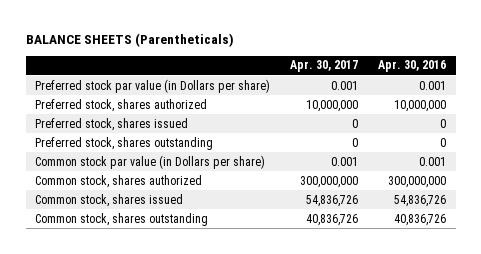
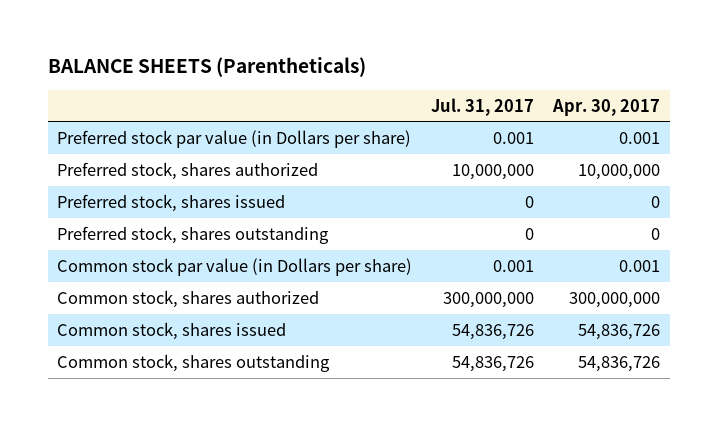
[377,60,446,73] Apr. 30, 2016 -> none
none -> [431,97,535,116] Jul. 31, 2017
[306,213,359,226] 40,836,726 -> [578,355,661,372] 54,836,726

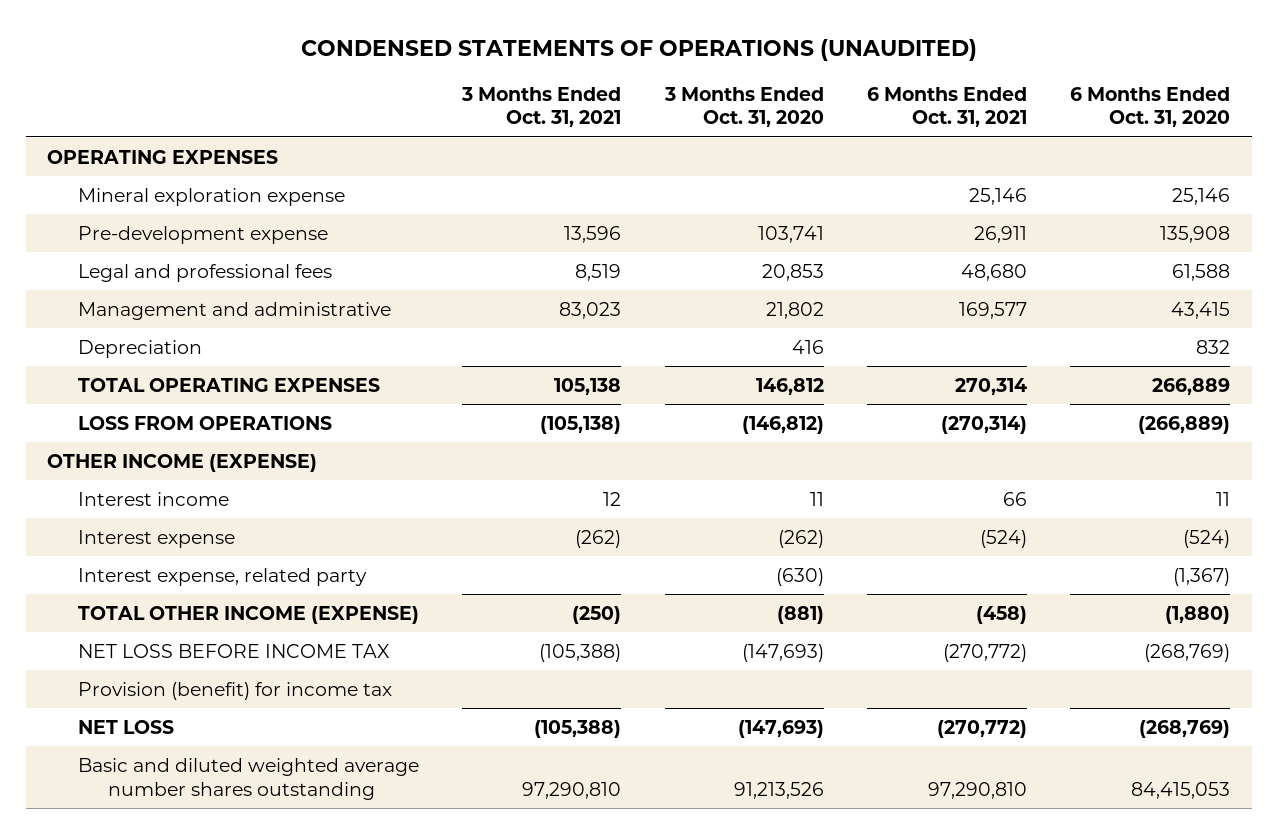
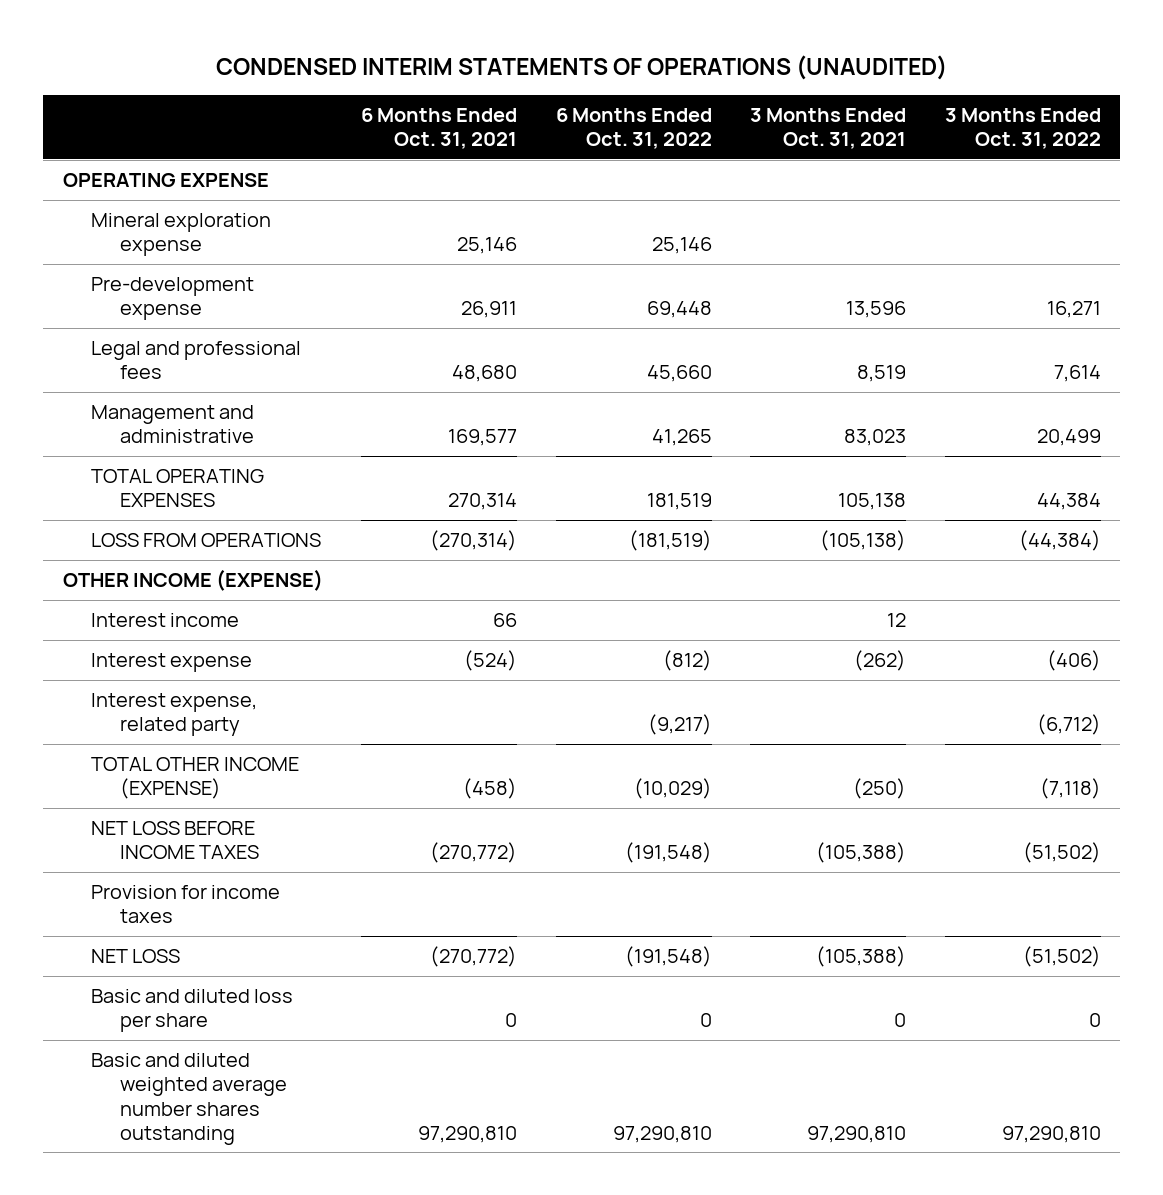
[300,38,977,61] CONDENSED STATEMENTS OF OPERATIONS (UNAUDITED) -> [215,54,947,80] CONDENSED INTERIM STATEMENTS OF OPERATIONS (UNAUDITED)
[663,86,824,128] 3 Months Ended Oct. 31, 2020 -> none
[1070,86,1231,128] 6 Months Ended Oct. 31, 2020 -> none
none -> [555,107,712,150] 6 Months Ended Oct. 31, 2022
none -> [944,107,1101,150] 3 Months Ended Oct. 31, 2022
[47,149,279,164] OPERATING EXPENSES -> [62,173,269,188] OPERATING EXPENSE
[77,339,202,358] Depreciation -> none
[77,643,390,658] NET LOSS BEFORE INCOME TAX -> [91,821,260,860] NET LOSS BEFORE INCOME TAXES
[77,681,392,700] Provision (benefit) for income tax -> [91,885,281,924] Provision for income taxes
none -> [91,989,294,1033] Basic and diluted loss per share

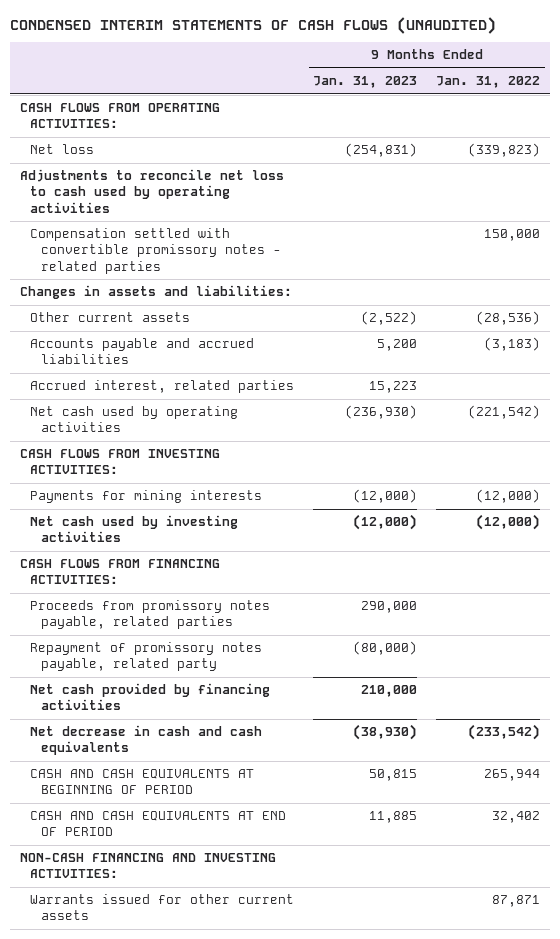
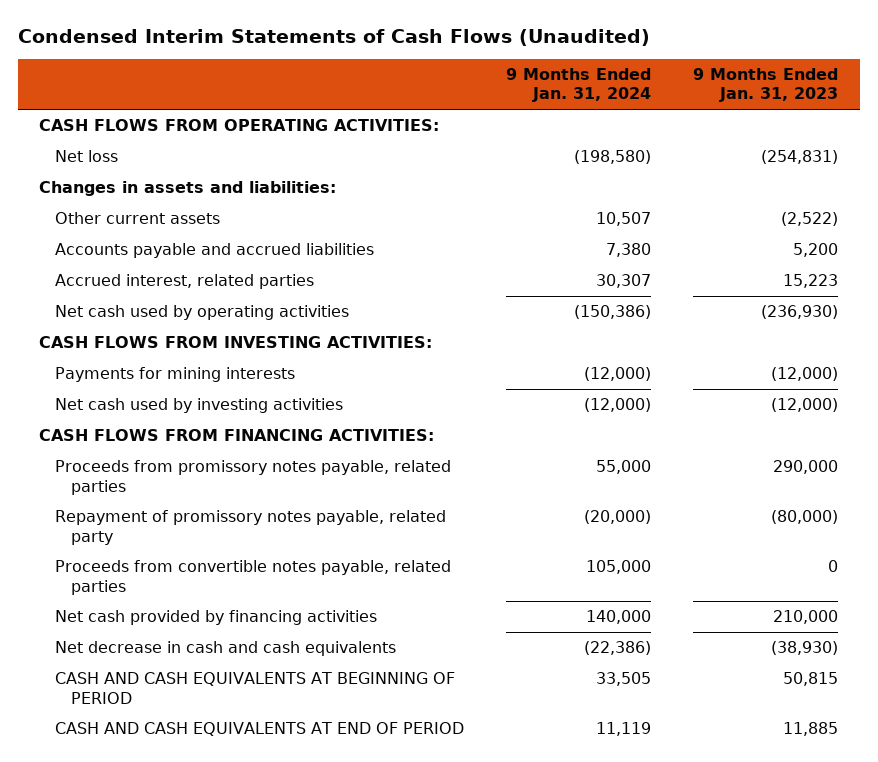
[10,16,497,34] CONDENSED INTERIM STATEMENTS OF CASH FLOWS (UNAUDITED) -> [17,28,650,46] Condensed Interim Statements of Cash Flows (Unaudited)
[436,76,541,89] Jan. 31, 2022 -> none
none -> [506,68,652,103] 9 Months Ended Jan. 31, 2024
[19,169,284,213] Adjustments to reconcile net loss to cash used by operating activities -> none
[30,228,282,274] Compensation settled with convertible promissory notes - related parties -> none
none -> [54,560,451,595] Proceeds from convertible notes payable, related parties
[19,853,276,879] NON-CASH FINANCING AND INVESTING ACTIVITIES: -> none
[30,894,295,921] Warrants issued for other current assets -> none

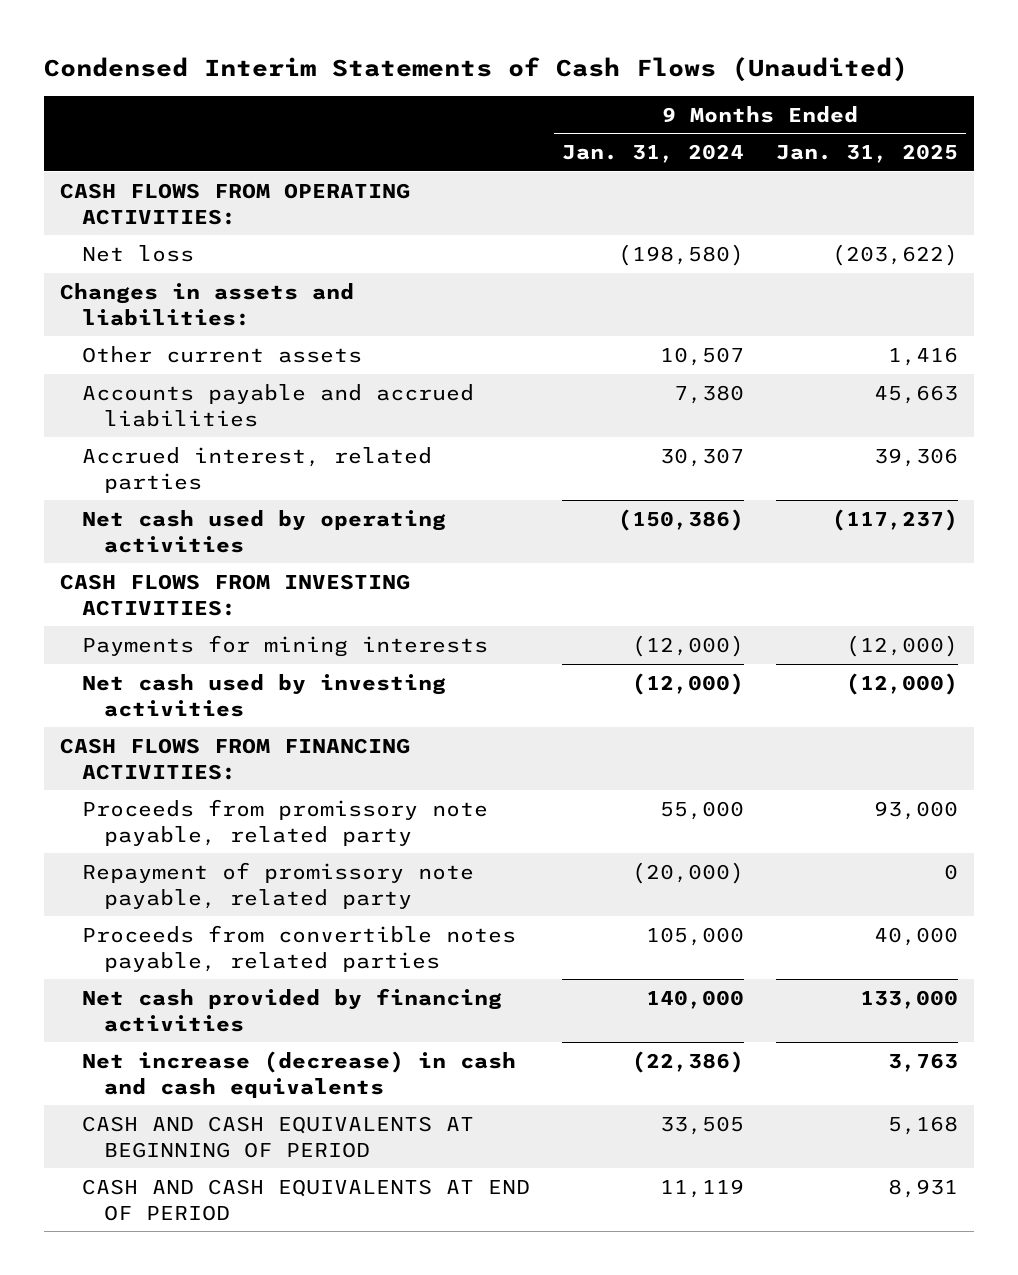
[693,68,839,103] 9 Months Ended Jan. 31, 2023 -> none
none -> [775,144,958,164] Jan. 31, 2025
[54,460,451,495] Proceeds from promissory notes payable, related parties -> [82,798,489,846] Proceeds from promissory note payable, related party
[54,510,446,545] Repayment of promissory notes payable, related party -> [82,861,475,909] Repayment of promissory note payable, related party
[54,641,396,657] Net decrease in cash and cash equivalents -> [82,1050,517,1098] Net increase (decrease) in cash and cash equivalents

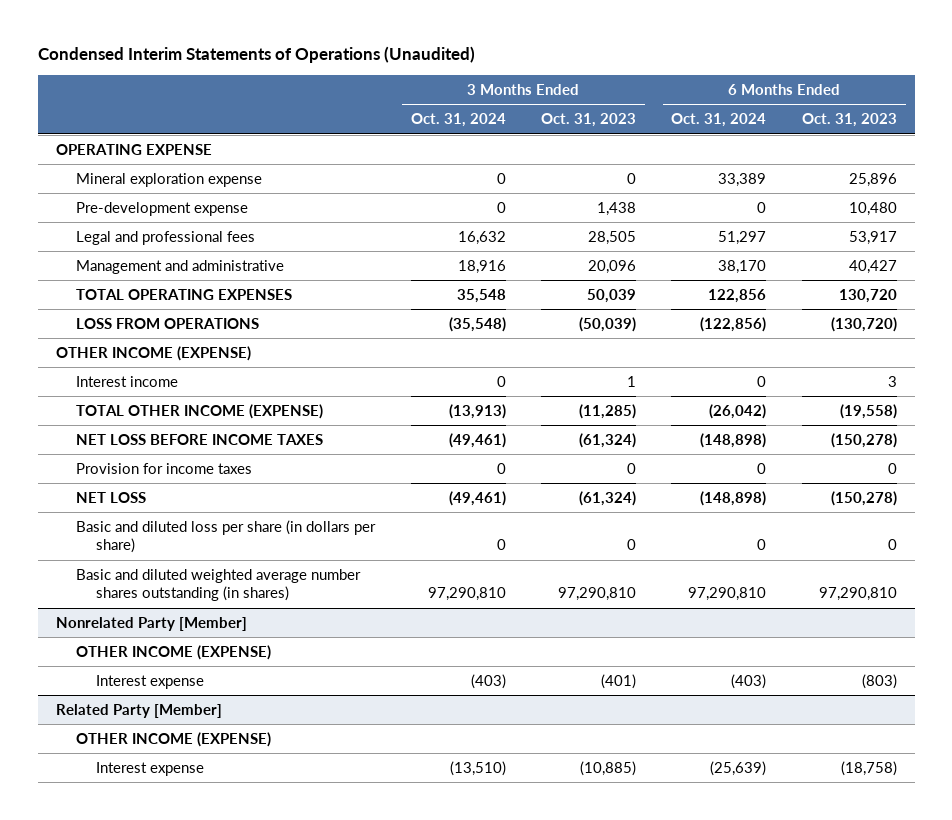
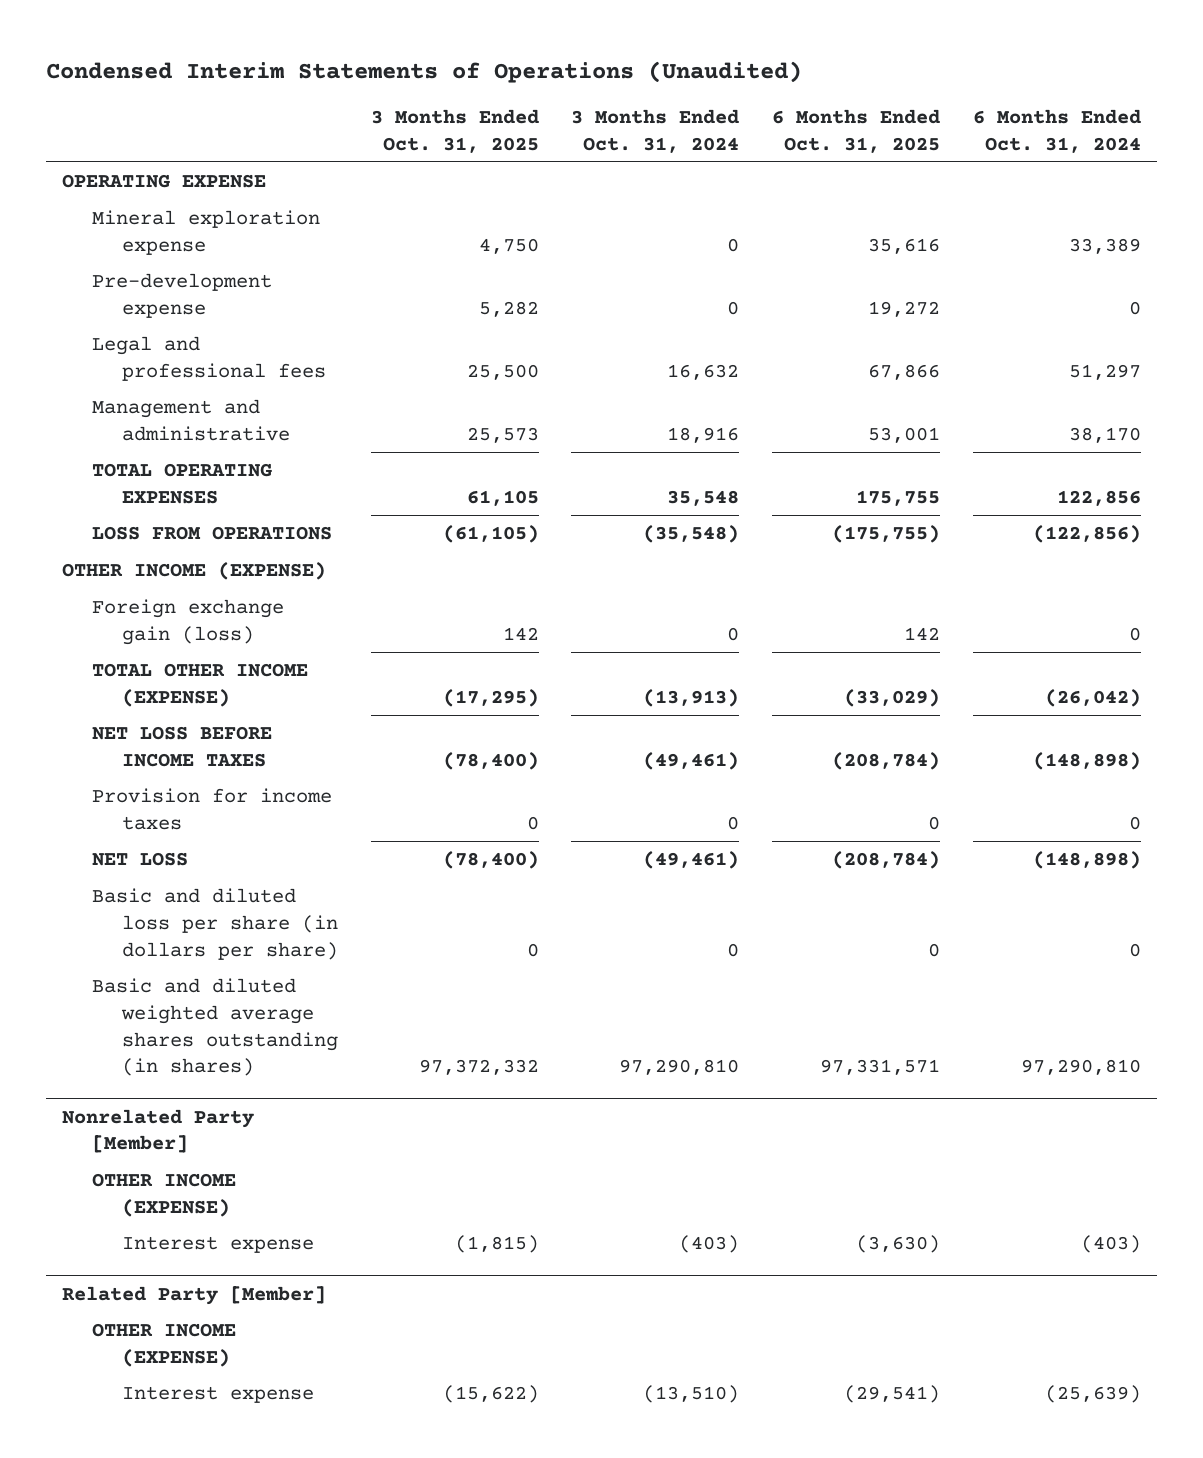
[540,113,636,128] Oct. 31, 2023 -> none
[801,113,897,128] Oct. 31, 2023 -> none
none -> [370,108,539,153] 3 Months Ended Oct. 31, 2025
none -> [772,108,941,153] 6 Months Ended Oct. 31, 2025
[76,375,179,387] Interest income -> none
none -> [91,599,284,645] Foreign exchange gain (loss)
[76,568,362,602] Basic and diluted weighted average number shares outstanding (in shares) -> [91,978,338,1077] Basic and diluted weighted average shares outstanding (in shares)

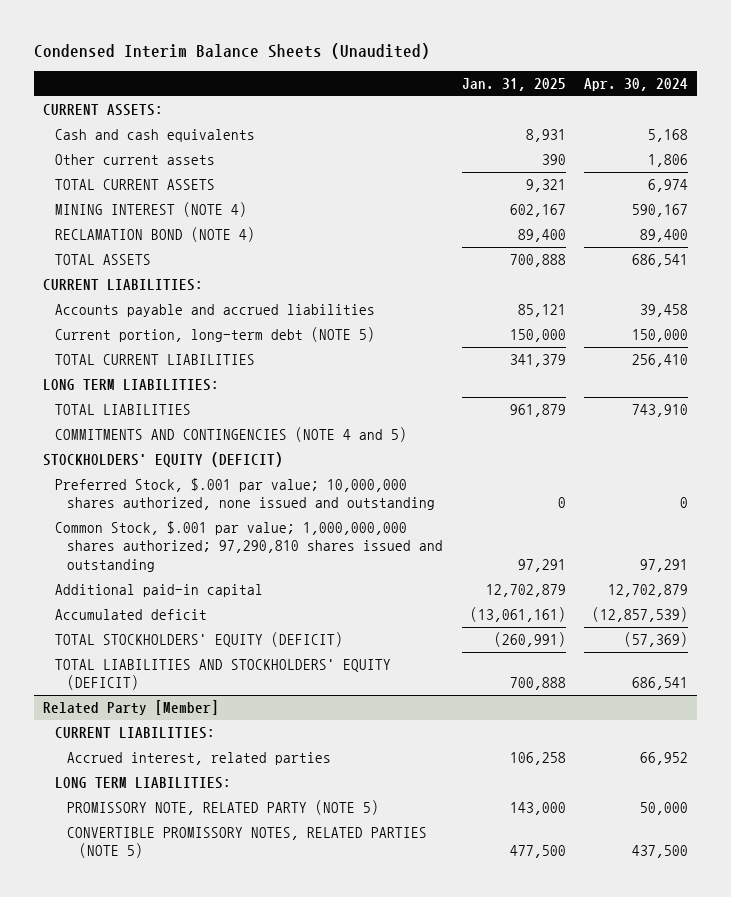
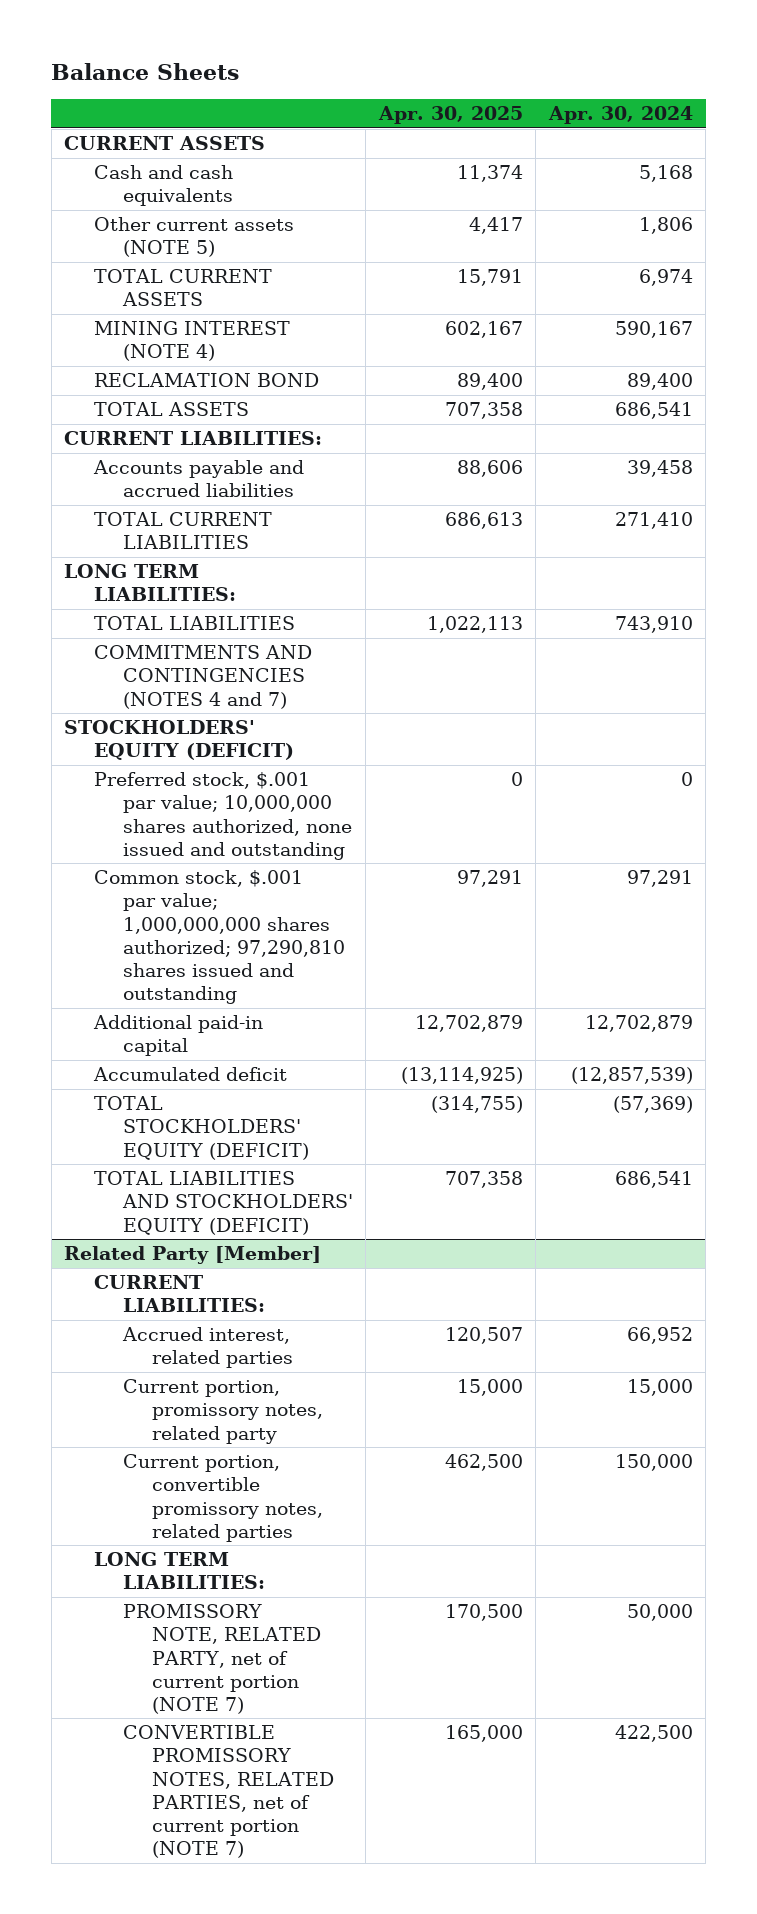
[34,43,431,60] Condensed Interim Balance Sheets (Unaudited) -> [51,63,240,81] Balance Sheets
[461,77,566,91] Jan. 31, 2025 -> none
none -> [377,106,523,125] Apr. 30, 2025
[43,104,164,117] CURRENT ASSETS: -> [64,136,266,151] CURRENT ASSETS
[55,154,216,166] Other current assets -> [93,217,294,258] Other current assets (NOTE 5)
[55,227,256,243] RECLAMATION BOND (NOTE 4) -> [93,373,319,388] RECLAMATION BOND
[55,327,376,343] Current portion, long-term debt (NOTE 5) -> none
[631,354,688,368] 256,410 -> [614,512,693,530] 271,410
[55,427,408,443] COMMITMENTS AND CONTINGENCIES (NOTE 4 and 5) -> [93,645,312,709] COMMITMENTS AND CONTINGENCIES (NOTES 4 and 7)
[55,478,436,511] Preferred Stock, $.001 par value; 10,000,000 shares authorized, none issued and outstanding -> [93,772,352,860] Preferred stock, $.001 par value; 10,000,000 shares authorized, none issued and outstanding
[55,521,444,572] Common Stock, $.001 par value; 1,000,000,000 shares authorized; 97,290,810 shares issued and outstanding -> [93,870,345,1004] Common stock, $.001 par value; 1,000,000,000 shares authorized; 97,290,810 shares issued and outstanding
none -> [122,1379,324,1444] Current portion, promissory notes, related party
none -> [122,1454,324,1542] Current portion, convertible promissory notes, related parties
[67,800,380,816] PROMISSORY NOTE, RELATED PARTY (NOTE 5) -> [122,1604,322,1714] PROMISSORY NOTE, RELATED PARTY, net of current portion (NOTE 7)
[67,827,428,859] CONVERTIBLE PROMISSORY NOTES, RELATED PARTIES (NOTE 5) -> [122,1725,335,1858] CONVERTIBLE PROMISSORY NOTES, RELATED PARTIES, net of current portion (NOTE 7)
[631,845,688,859] 437,500 -> [614,1725,693,1743] 422,500

